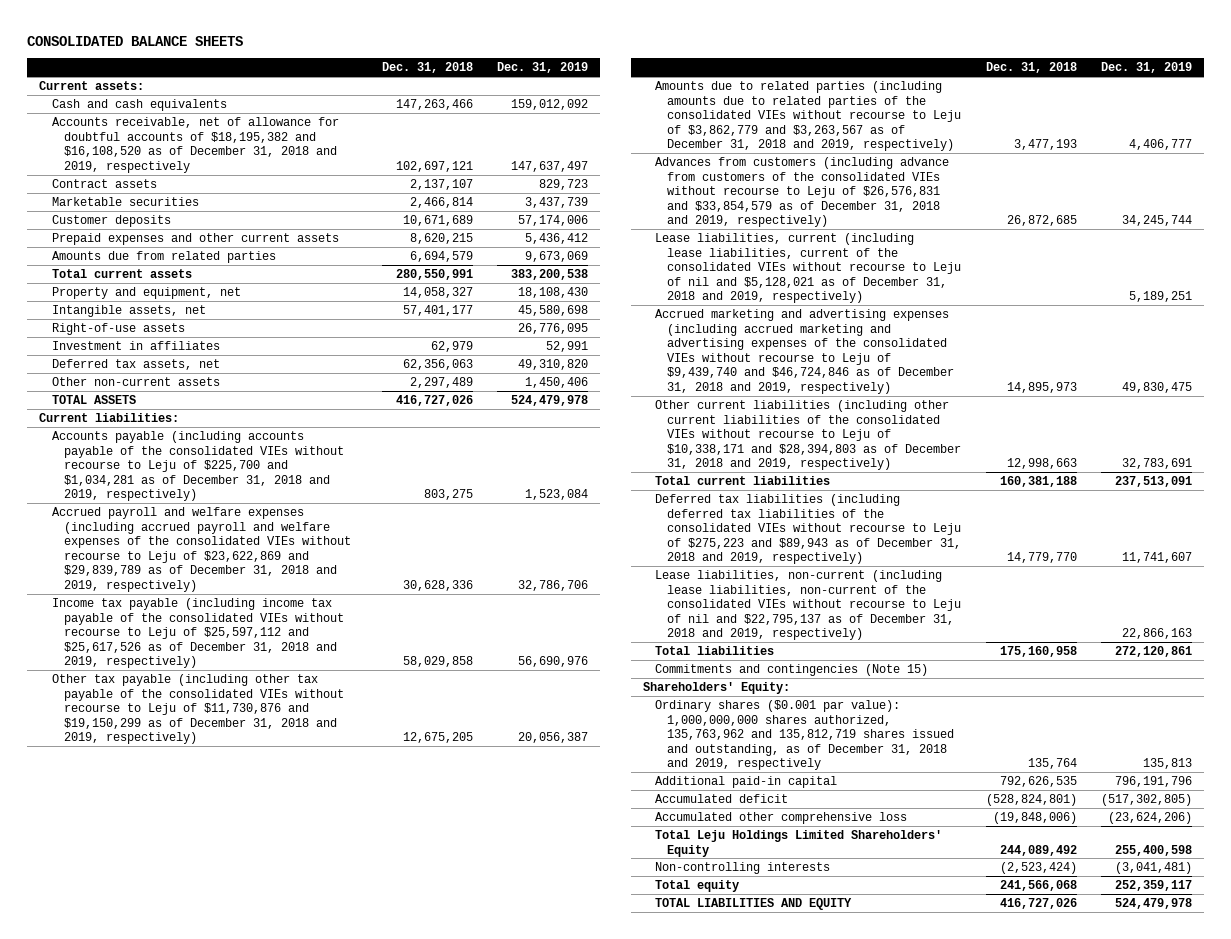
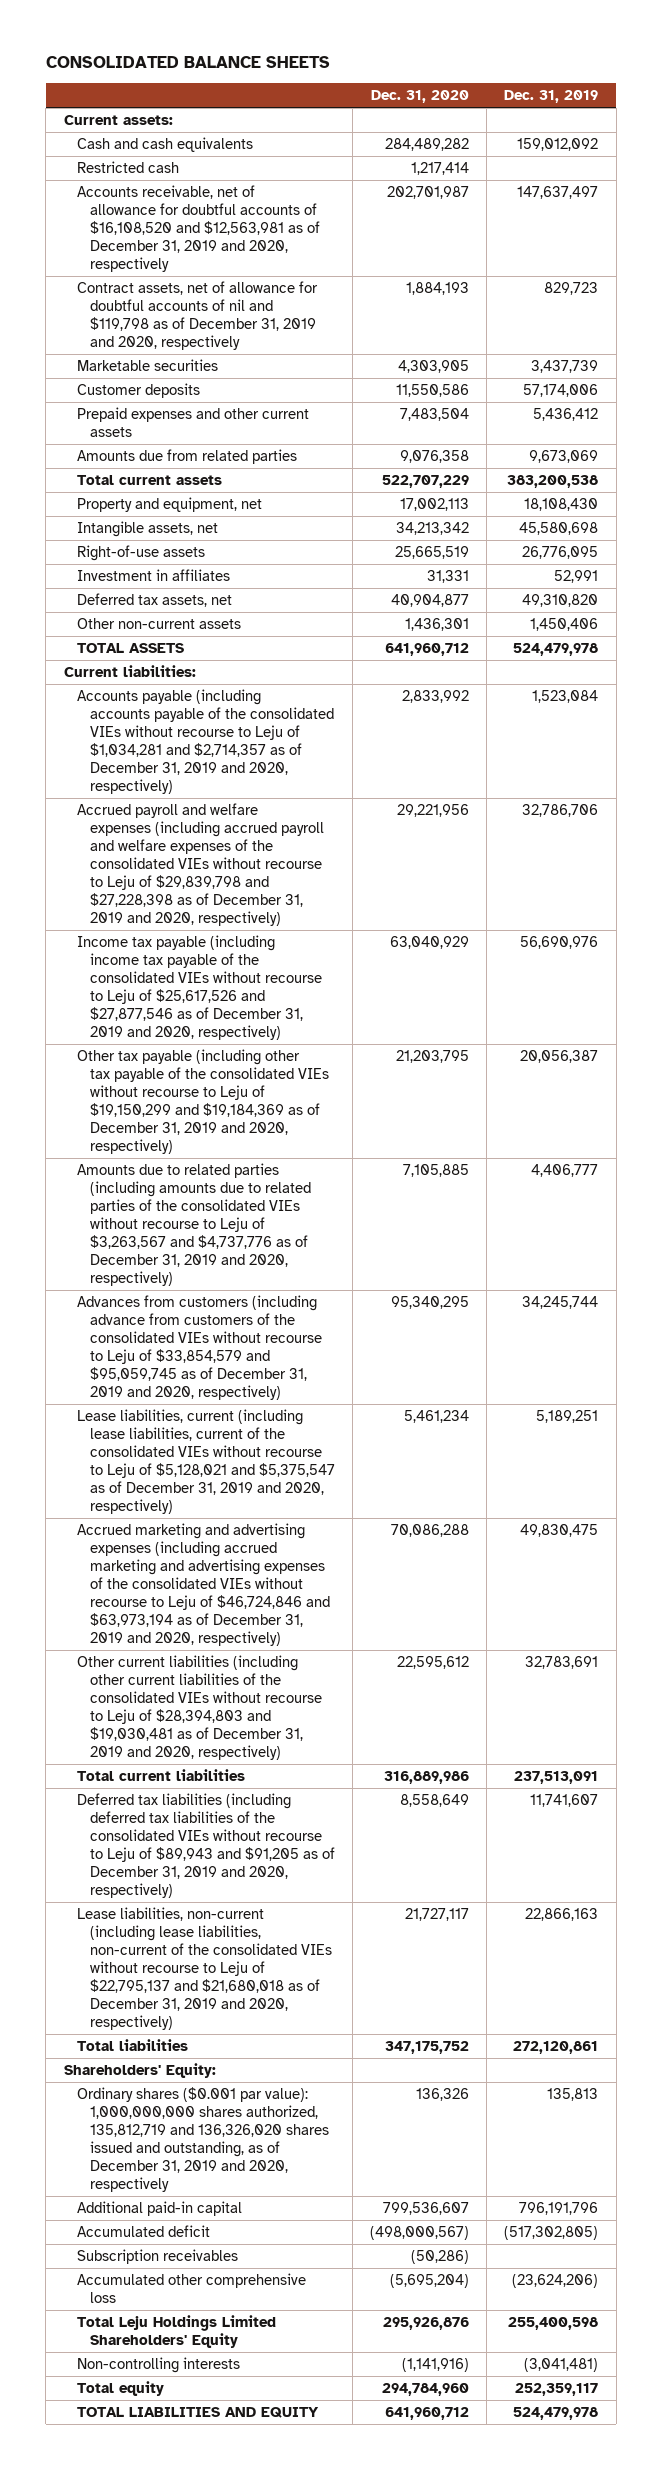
[381,62,473,74] Dec. 31, 2018 -> none
none -> [371,89,470,103] Dec. 31, 2020
none -> [76,161,179,174] Restricted cash
[51,116,339,173] Accounts receivable, net of allowance for doubtful accounts of $18,195,382 and $16,108,520 as of December 31, 2018 and 2019, respectively -> [76,185,320,272] Accounts receivable, net of allowance for doubtful accounts of $16,108,520 and $12,563,981 as of December 31, 2019 and 2020, respectively
[51,178,157,188] Contract assets -> [76,281,318,350] Contract assets, net of allowance for doubtful accounts of nil and $119,798 as of December 31, 2019 and 2020, respectively
[51,430,344,502] Accounts payable (including accounts payable of the consolidated VIEs without recourse to Leju of $225,700 and $1,034,281 as of December 31, 2018 and 2019, respectively) -> [76,689,334,794] Accounts payable (including accounts payable of the consolidated VIEs without recourse to Leju of $1,034,281 and $2,714,357 as of December 31, 2019 and 2020, respectively)
[51,506,351,593] Accrued payroll and welfare expenses (including accrued payroll and welfare expenses of the consolidated VIEs without recourse to Leju of $23,622,869 and $29,839,789 as of December 31, 2018 and 2019, respectively) -> [76,803,324,926] Accrued payroll and welfare expenses (including accrued payroll and welfare expenses of the consolidated VIEs without recourse to Leju of $29,839,798 and $27,228,398 as of December 31, 2019 and 2020, respectively)
[51,597,344,669] Income tax payable (including income tax payable of the consolidated VIEs without recourse to Leju of $25,597,112 and $25,617,526 as of December 31, 2018 and 2019, respectively) -> [76,935,322,1040] Income tax payable (including income tax payable of the consolidated VIEs without recourse to Leju of $25,617,526 and $27,877,546 as of December 31, 2019 and 2020, respectively)
[51,673,344,745] Other tax payable (including other tax payable of the consolidated VIEs without recourse to Leju of $11,730,876 and $19,150,299 as of December 31, 2018 and 2019, respectively) -> [76,1049,329,1154] Other tax payable (including other tax payable of the consolidated VIEs without recourse to Leju of $19,150,299 and $19,184,369 as of December 31, 2019 and 2020, respectively)
[655,80,962,152] Amounts due to related parties (including amounts due to related parties of the consolidated VIEs without recourse to Leju of $3,862,779 and $3,263,567 as of December 31, 2018 and 2019, respectively) -> [76,1163,311,1286] Amounts due to related parties (including amounts due to related parties of the consolidated VIEs without recourse to Leju of $3,263,567 and $4,737,776 as of December 31, 2019 and 2020, respectively)
[655,156,950,228] Advances from customers (including advance from customers of the consolidated VIEs without recourse to Leju of $26,576,831 and $33,854,579 as of December 31, 2018 and 2019, respectively) -> [76,1295,322,1400] Advances from customers (including advance from customers of the consolidated VIEs without recourse to Leju of $33,854,579 and $95,059,745 as of December 31, 2019 and 2020, respectively)
[655,232,962,304] Lease liabilities, current (including lease liabilities, current of the consolidated VIEs without recourse to Leju of nil and $5,128,021 as of December 31, 2018 and 2019, respectively) -> [76,1409,335,1514] Lease liabilities, current (including lease liabilities, current of the consolidated VIEs without recourse to Leju of $5,128,021 and $5,375,547 as of December 31, 2019 and 2020, respectively)
[655,308,955,395] Accrued marketing and advertising expenses (including accrued marketing and advertising expenses of the consolidated VIEs without recourse to Leju of $9,439,740 and $46,724,846 as of December 31, 2018 and 2019, respectively) -> [76,1523,330,1646] Accrued marketing and advertising expenses (including accrued marketing and advertising expenses of the consolidated VIEs without recourse to Leju of $46,724,846 and $63,973,194 as of December 31, 2019 and 2020, respectively)
[655,399,962,471] Other current liabilities (including other current liabilities of the consolidated VIEs without recourse to Leju of $10,338,171 and $28,394,803 as of December 31, 2018 and 2019, respectively) -> [76,1655,322,1760] Other current liabilities (including other current liabilities of the consolidated VIEs without recourse to Leju of $28,394,803 and $19,030,481 as of December 31, 2019 and 2020, respectively)
[655,493,962,565] Deferred tax liabilities (including deferred tax liabilities of the consolidated VIEs without recourse to Leju of $275,223 and $89,943 as of December 31, 2018 and 2019, respectively) -> [76,1793,335,1898] Deferred tax liabilities (including deferred tax liabilities of the consolidated VIEs without recourse to Leju of $89,943 and $91,205 as of December 31, 2019 and 2020, respectively)
[655,569,962,641] Lease liabilities, non-current (including lease liabilities, non-current of the consolidated VIEs without recourse to Leju of nil and $22,795,137 as of December 31, 2018 and 2019, respectively) -> [76,1907,332,2030] Lease liabilities, non-current (including lease liabilities, non-current of the consolidated VIEs without recourse to Leju of $22,795,137 and $21,680,018 as of December 31, 2019 and 2020, respectively)
[655,663,929,676] Commitments and contingencies (Note 15) -> none
[655,699,955,771] Ordinary shares ($0.001 par value): 1,000,000,000 shares authorized, 135,763,962 and 135,812,719 shares issued and outstanding, as of December 31, 2018 and 2019, respectively -> [76,2087,329,2192] Ordinary shares ($0.001 par value): 1,000,000,000 shares authorized, 135,812,719 and 136,326,020 shares issued and outstanding, as of December 31, 2019 and 2020, respectively
none -> [76,2249,238,2265] Subscription receivables

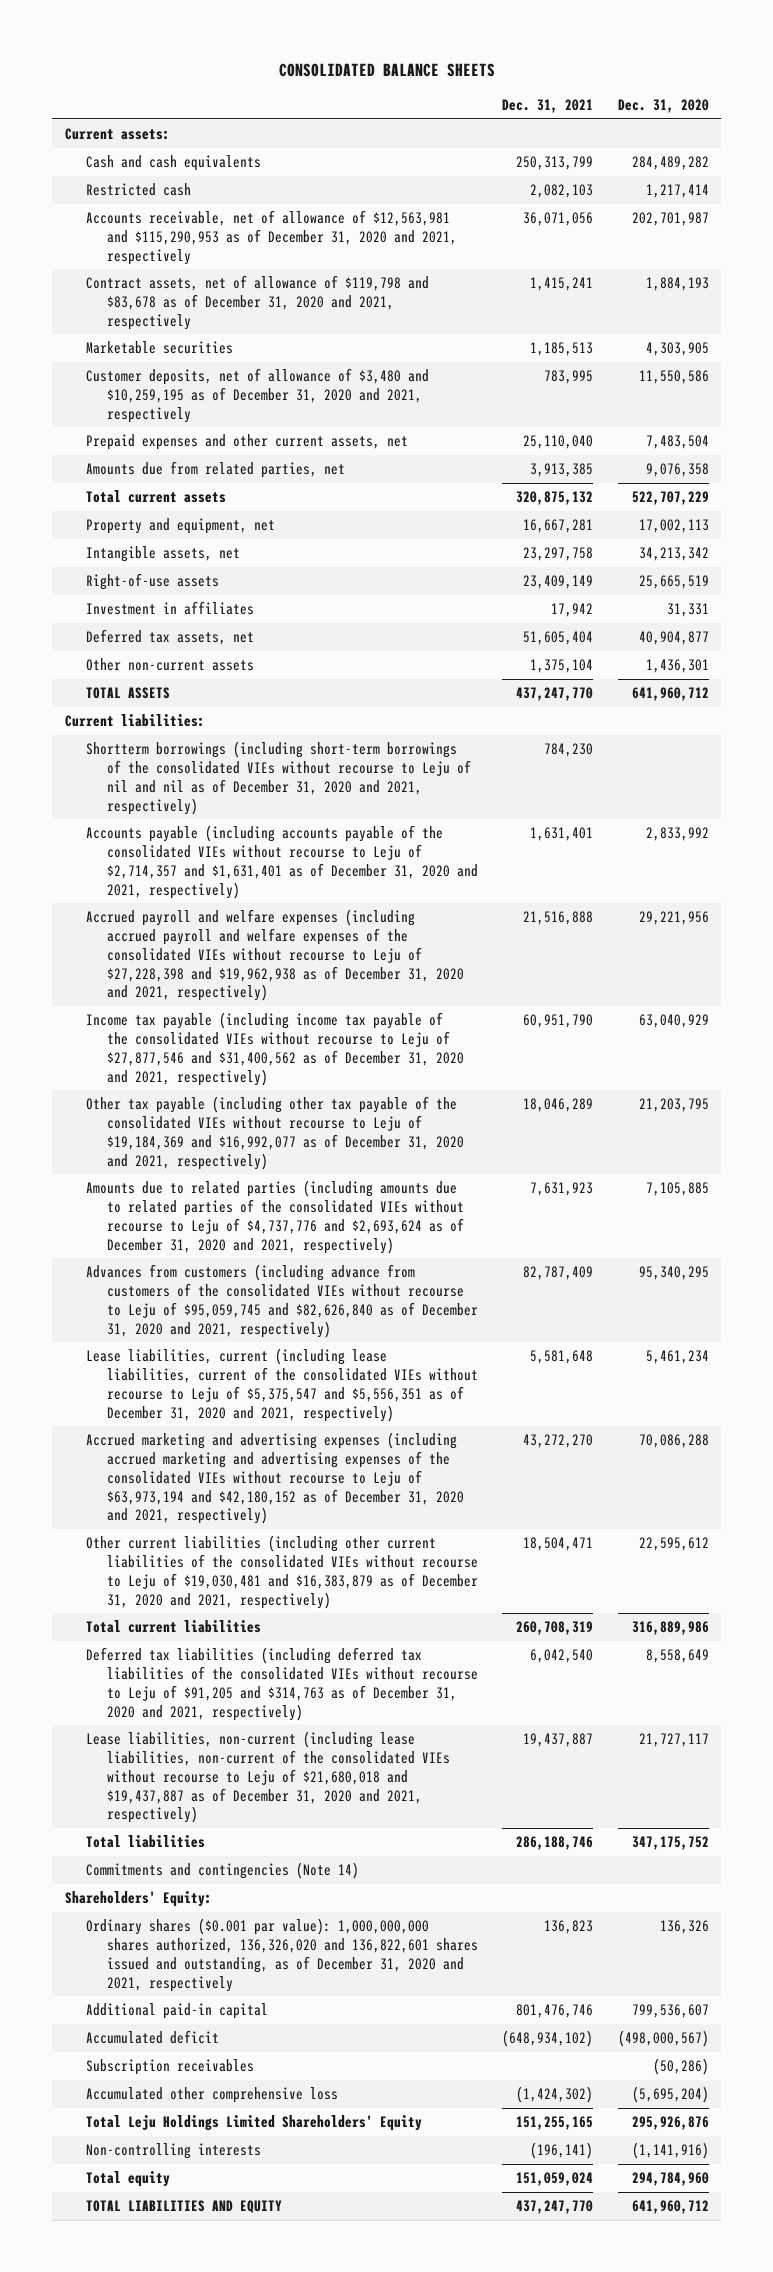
[504,89,599,103] Dec. 31, 2019 -> none
none -> [502,99,594,114] Dec. 31, 2021
[76,185,320,272] Accounts receivable, net of allowance for doubtful accounts of $16,108,520 and $12,563,981 as of December 31, 2019 and 2020, respectively -> [85,210,457,265] Accounts receivable, net of allowance of $12,563,981 and $115,290,953 as of December 31, 2020 and 2021, respectively
[76,281,318,350] Contract assets, net of allowance for doubtful accounts of nil and $119,798 as of December 31, 2019 and 2020, respectively -> [85,275,429,330] Contract assets, net of allowance of $119,798 and $83,678 as of December 31, 2020 and 2021, respectively
[76,383,200,399] Customer deposits -> [85,368,429,423] Customer deposits, net of allowance of $3,480 and $10,259,195 as of December 31, 2020 and 2021, respectively
[76,407,309,438] Prepaid expenses and other current assets -> [85,434,408,451] Prepaid expenses and other current assets, net
[76,449,297,465] Amounts due from related parties -> [85,461,345,479] Amounts due from related parties, net
none -> [85,741,471,815] Shortterm borrowings (including short-term borrowings of the consolidated VIEs without recourse to Leju of nil and nil as of December 31, 2020 and 2021, respectively)
[76,689,334,794] Accounts payable (including accounts payable of the consolidated VIEs without recourse to Leju of $1,034,281 and $2,714,357 as of December 31, 2019 and 2020, respectively) -> [85,825,478,899] Accounts payable (including accounts payable of the consolidated VIEs without recourse to Leju of $2,714,357 and $1,631,401 as of December 31, 2020 and 2021, respectively)
[76,803,324,926] Accrued payroll and welfare expenses (including accrued payroll and welfare expenses of the consolidated VIEs without recourse to Leju of $29,839,798 and $27,228,398 as of December 31, 2019 and 2020, respectively) -> [85,909,464,1002] Accrued payroll and welfare expenses (including accrued payroll and welfare expenses of the consolidated VIEs without recourse to Leju of $27,228,398 and $19,962,938 as of December 31, 2020 and 2021, respectively)
[76,935,322,1040] Income tax payable (including income tax payable of the consolidated VIEs without recourse to Leju of $25,617,526 and $27,877,546 as of December 31, 2019 and 2020, respectively) -> [85,1012,464,1086] Income tax payable (including income tax payable of the consolidated VIEs without recourse to Leju of $27,877,546 and $31,400,562 as of December 31, 2020 and 2021, respectively)
[76,1049,329,1154] Other tax payable (including other tax payable of the consolidated VIEs without recourse to Leju of $19,150,299 and $19,184,369 as of December 31, 2019 and 2020, respectively) -> [85,1096,464,1170] Other tax payable (including other tax payable of the consolidated VIEs without recourse to Leju of $19,184,369 and $16,992,077 as of December 31, 2020 and 2021, respectively)
[76,1163,311,1286] Amounts due to related parties (including amounts due to related parties of the consolidated VIEs without recourse to Leju of $3,263,567 and $4,737,776 as of December 31, 2019 and 2020, respectively) -> [85,1180,464,1254] Amounts due to related parties (including amounts due to related parties of the consolidated VIEs without recourse to Leju of $4,737,776 and $2,693,624 as of December 31, 2020 and 2021, respectively)
[76,1295,322,1400] Advances from customers (including advance from customers of the consolidated VIEs without recourse to Leju of $33,854,579 and $95,059,745 as of December 31, 2019 and 2020, respectively) -> [85,1264,478,1338] Advances from customers (including advance from customers of the consolidated VIEs without recourse to Leju of $95,059,745 and $82,626,840 as of December 31, 2020 and 2021, respectively)
[76,1409,335,1514] Lease liabilities, current (including lease liabilities, current of the consolidated VIEs without recourse to Leju of $5,128,021 and $5,375,547 as of December 31, 2019 and 2020, respectively) -> [85,1348,478,1422] Lease liabilities, current (including lease liabilities, current of the consolidated VIEs without recourse to Leju of $5,375,547 and $5,556,351 as of December 31, 2020 and 2021, respectively)
[76,1523,330,1646] Accrued marketing and advertising expenses (including accrued marketing and advertising expenses of the consolidated VIEs without recourse to Leju of $46,724,846 and $63,973,194 as of December 31, 2019 and 2020, respectively) -> [85,1432,464,1525] Accrued marketing and advertising expenses (including accrued marketing and advertising expenses of the consolidated VIEs without recourse to Leju of $63,973,194 and $42,180,152 as of December 31, 2020 and 2021, respectively)
[76,1655,322,1760] Other current liabilities (including other current liabilities of the consolidated VIEs without recourse to Leju of $28,394,803 and $19,030,481 as of December 31, 2019 and 2020, respectively) -> [85,1535,478,1609] Other current liabilities (including other current liabilities of the consolidated VIEs without recourse to Leju of $19,030,481 and $16,383,879 as of December 31, 2020 and 2021, respectively)
[76,1793,335,1898] Deferred tax liabilities (including deferred tax liabilities of the consolidated VIEs without recourse to Leju of $89,943 and $91,205 as of December 31, 2019 and 2020, respectively) -> [85,1647,478,1721] Deferred tax liabilities (including deferred tax liabilities of the consolidated VIEs without recourse to Leju of $91,205 and $314,763 as of December 31, 2020 and 2021, respectively)
[76,1907,332,2030] Lease liabilities, non-current (including lease liabilities, non-current of the consolidated VIEs without recourse to Leju of $22,795,137 and $21,680,018 as of December 31, 2019 and 2020, respectively) -> [85,1731,450,1824] Lease liabilities, non-current (including lease liabilities, non-current of the consolidated VIEs without recourse to Leju of $21,680,018 and $19,437,887 as of December 31, 2020 and 2021, respectively)
none -> [85,1862,359,1880] Commitments and contingencies (Note 14)
[76,2087,329,2192] Ordinary shares ($0.001 par value): 1,000,000,000 shares authorized, 135,812,719 and 136,326,020 shares issued and outstanding, as of December 31, 2019 and 2020, respectively -> [85,1918,478,1992] Ordinary shares ($0.001 par value): 1,000,000,000 shares authorized, 136,326,020 and 136,822,601 shares issued and outstanding, as of December 31, 2020 and 2021, respectively

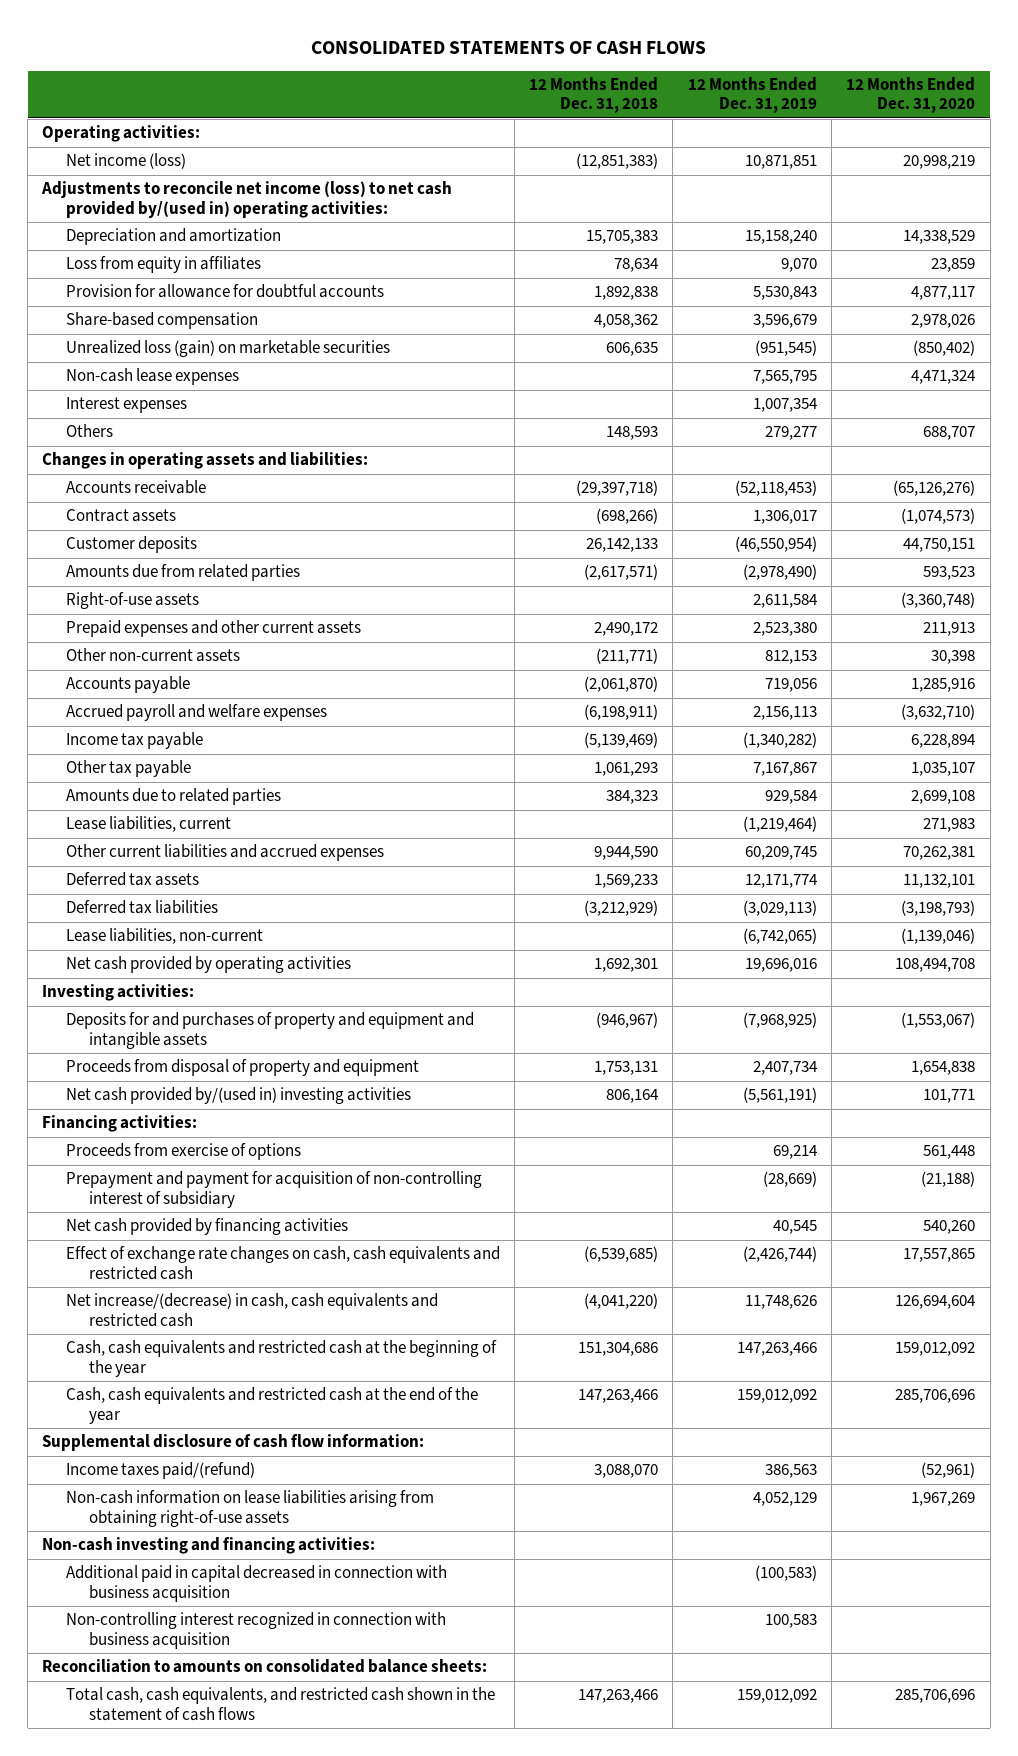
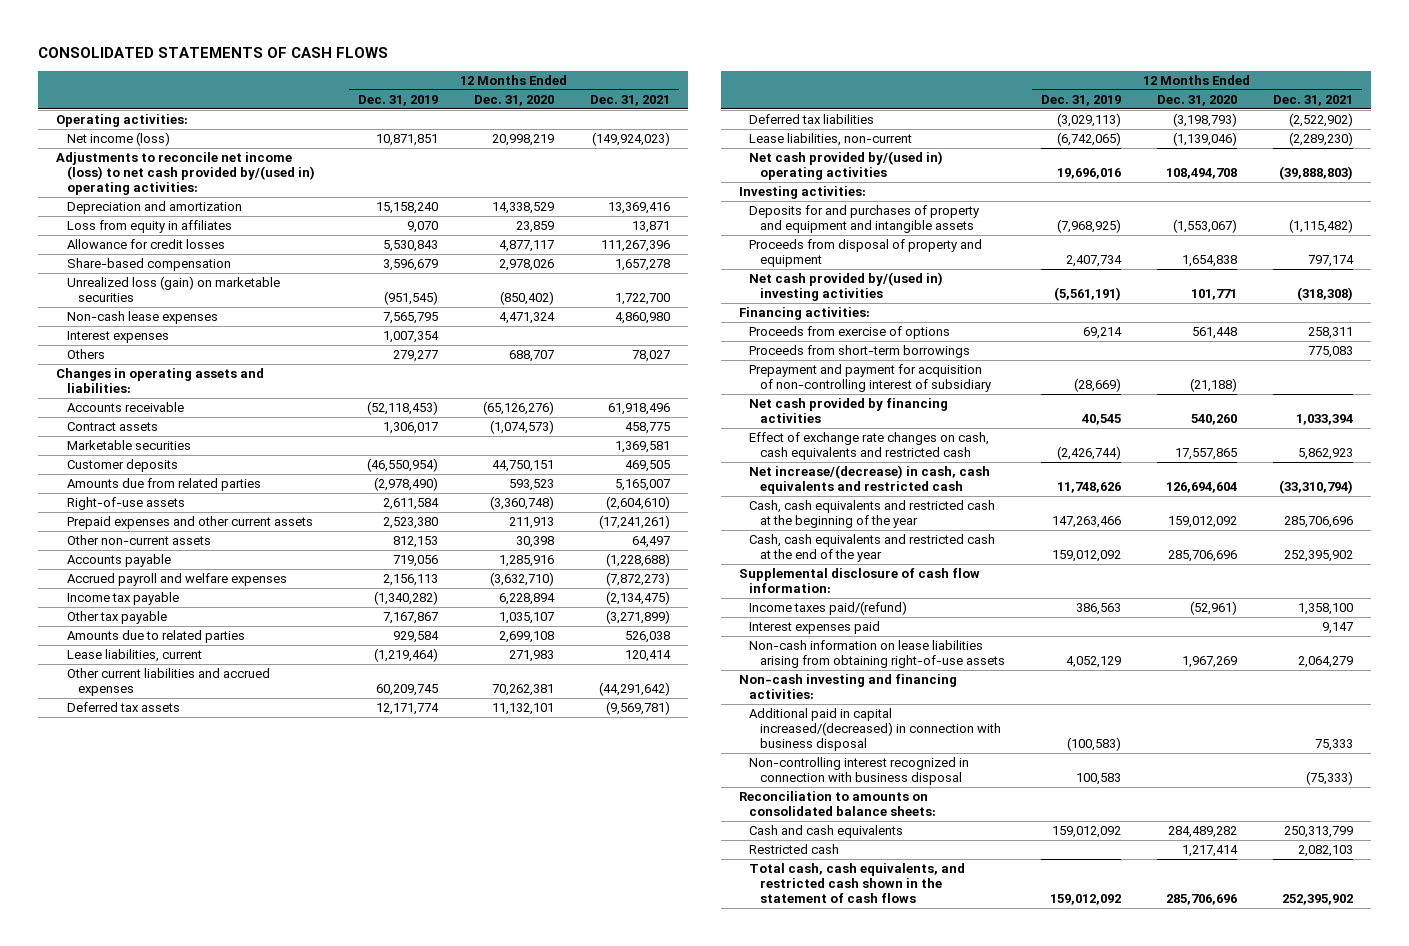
[529,76,659,114] 12 Months Ended Dec. 31, 2018 -> none
none -> [590,94,671,106] Dec. 31, 2021
[65,284,384,299] Provision for allowance for doubtful accounts -> [66,238,225,249] Allowance for credit losses
none -> [66,439,191,450] Marketable securities
[65,956,351,974] Net cash provided by operating activities -> [749,150,944,180] Net cash provided by/(used in) operating activities
none -> [749,344,971,358] Proceeds from short-term borrowings
none -> [749,620,881,634] Interest expenses paid
[65,1565,447,1602] Additional paid in capital decreased in connection with business acquisition -> [749,707,1002,751] Additional paid in capital increased/(decreased) in connection with business disposal
[65,1612,446,1649] Non-controlling interest recognized in connection with business acquisition -> [749,756,970,785] Non-controlling interest recognized in connection with business disposal
none -> [749,824,904,838] Cash and cash equivalents
none -> [749,843,840,854] Restricted cash

